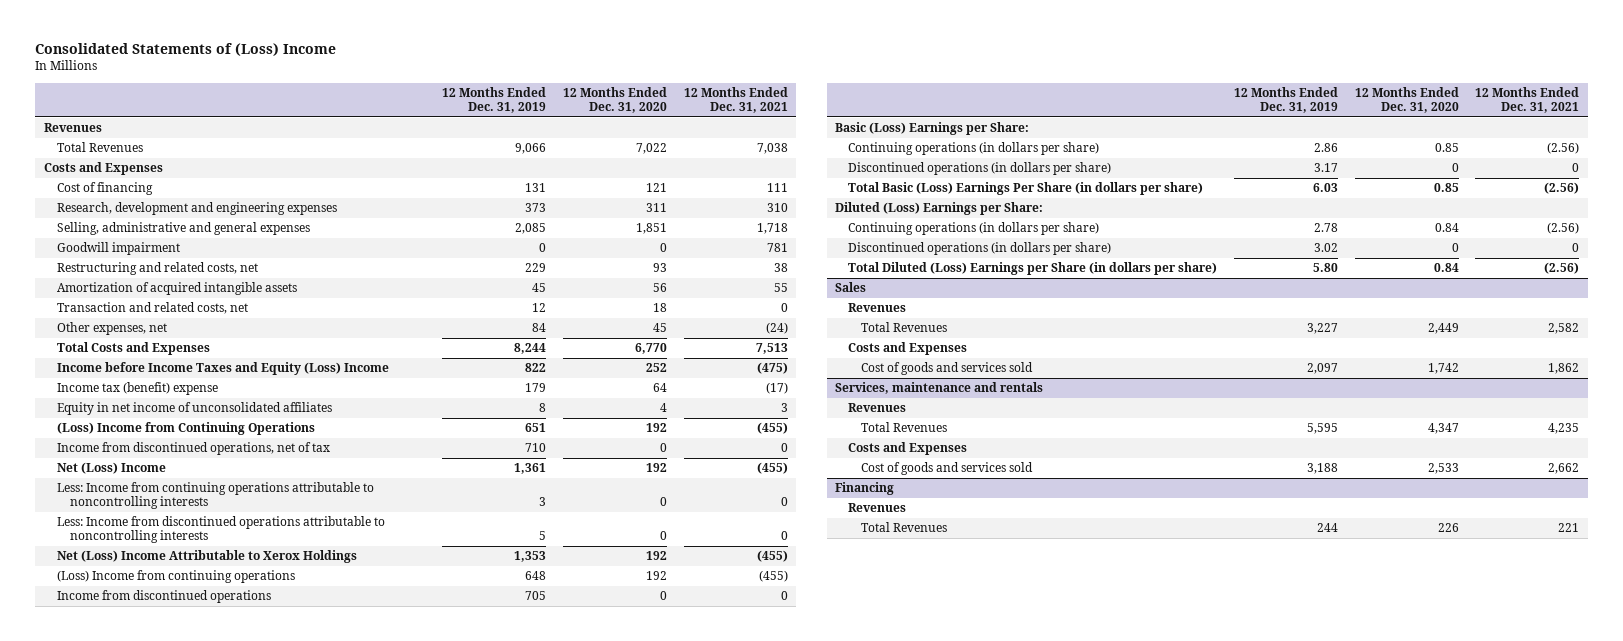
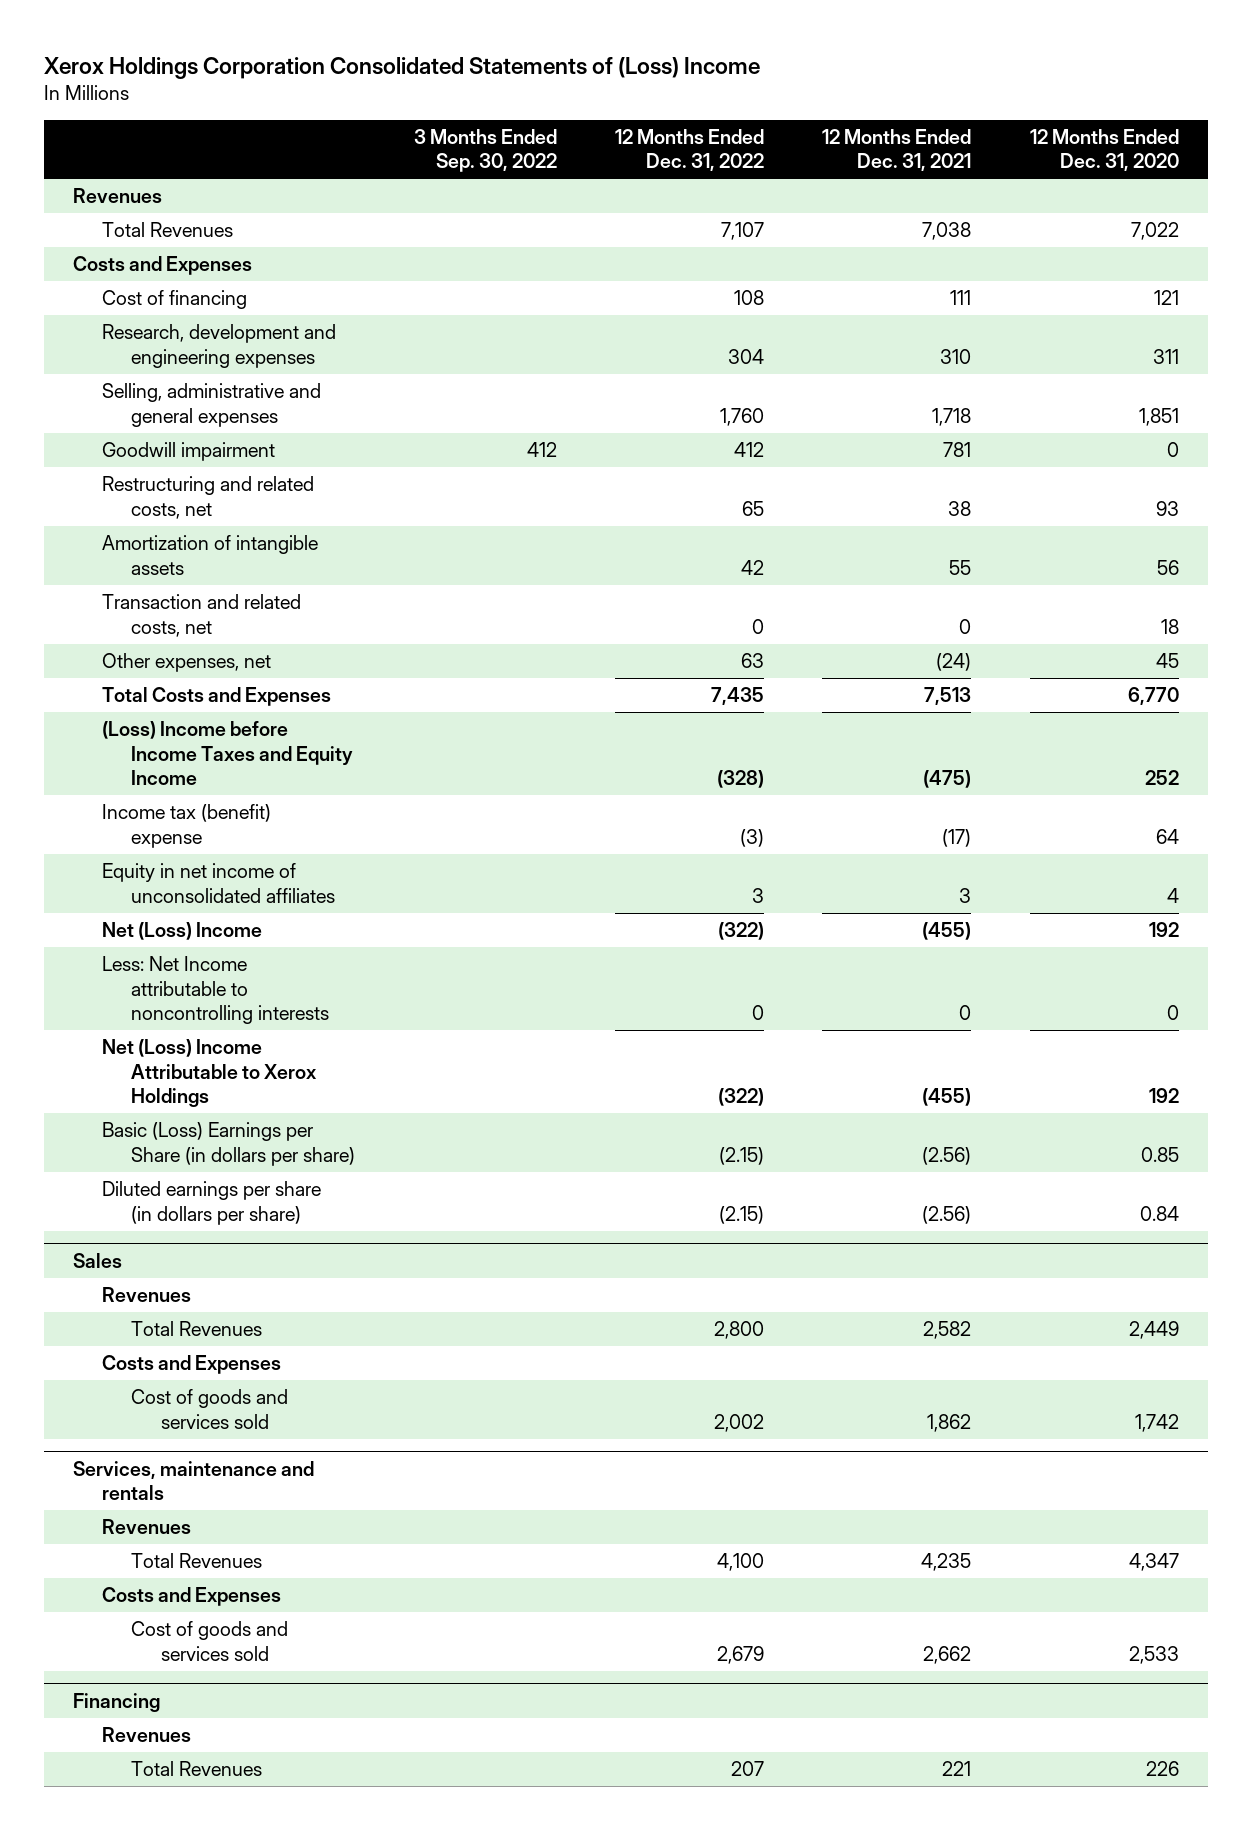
[35,43,337,57] Consolidated Statements of (Loss) Income -> [43,56,760,79] Xerox Holdings Corporation Consolidated Statements of (Loss) Income
[442,86,547,113] 12 Months Ended Dec. 31, 2019 -> none
none -> [413,128,557,173] 3 Months Ended Sep. 30, 2022
none -> [615,128,765,172] 12 Months Ended Dec. 31, 2022
[56,282,297,296] Amortization of acquired intangible assets -> [102,535,319,575] Amortization of intangible assets
[56,362,389,376] Income before Income Taxes and Equity (Loss) Income -> [102,721,354,786] (Loss) Income before Income Taxes and Equity Income
[56,422,315,436] (Loss) Income from Continuing Operations -> none
[56,442,330,456] Income from discontinued operations, net of tax -> none
[56,516,385,544] Less: Income from discontinued operations attributable to noncontrolling interests -> none
[56,482,374,510] Less: Income from continuing operations attributable to noncontrolling interests -> [102,956,330,1025] Less: Net Income attributable to noncontrolling interests
[56,570,295,584] (Loss) Income from continuing operations -> none
[56,590,271,604] Income from discontinued operations -> none
[835,122,1030,136] Basic (Loss) Earnings per Share: -> none
[848,142,1100,156] Continuing operations (in dollars per share) -> none
[848,162,1112,176] Discontinued operations (in dollars per share) -> none
[835,202,1044,216] Diluted (Loss) Earnings per Share: -> none
[848,222,1100,236] Continuing operations (in dollars per share) -> none
[848,242,1112,256] Discontinued operations (in dollars per share) -> none
[848,182,1204,196] Total Basic (Loss) Earnings Per Share (in dollars per share) -> [102,1122,356,1166] Basic (Loss) Earnings per Share (in dollars per share)
[848,262,1218,276] Total Diluted (Loss) Earnings per Share (in dollars per share) -> [102,1181,322,1225] Diluted earnings per share (in dollars per share)

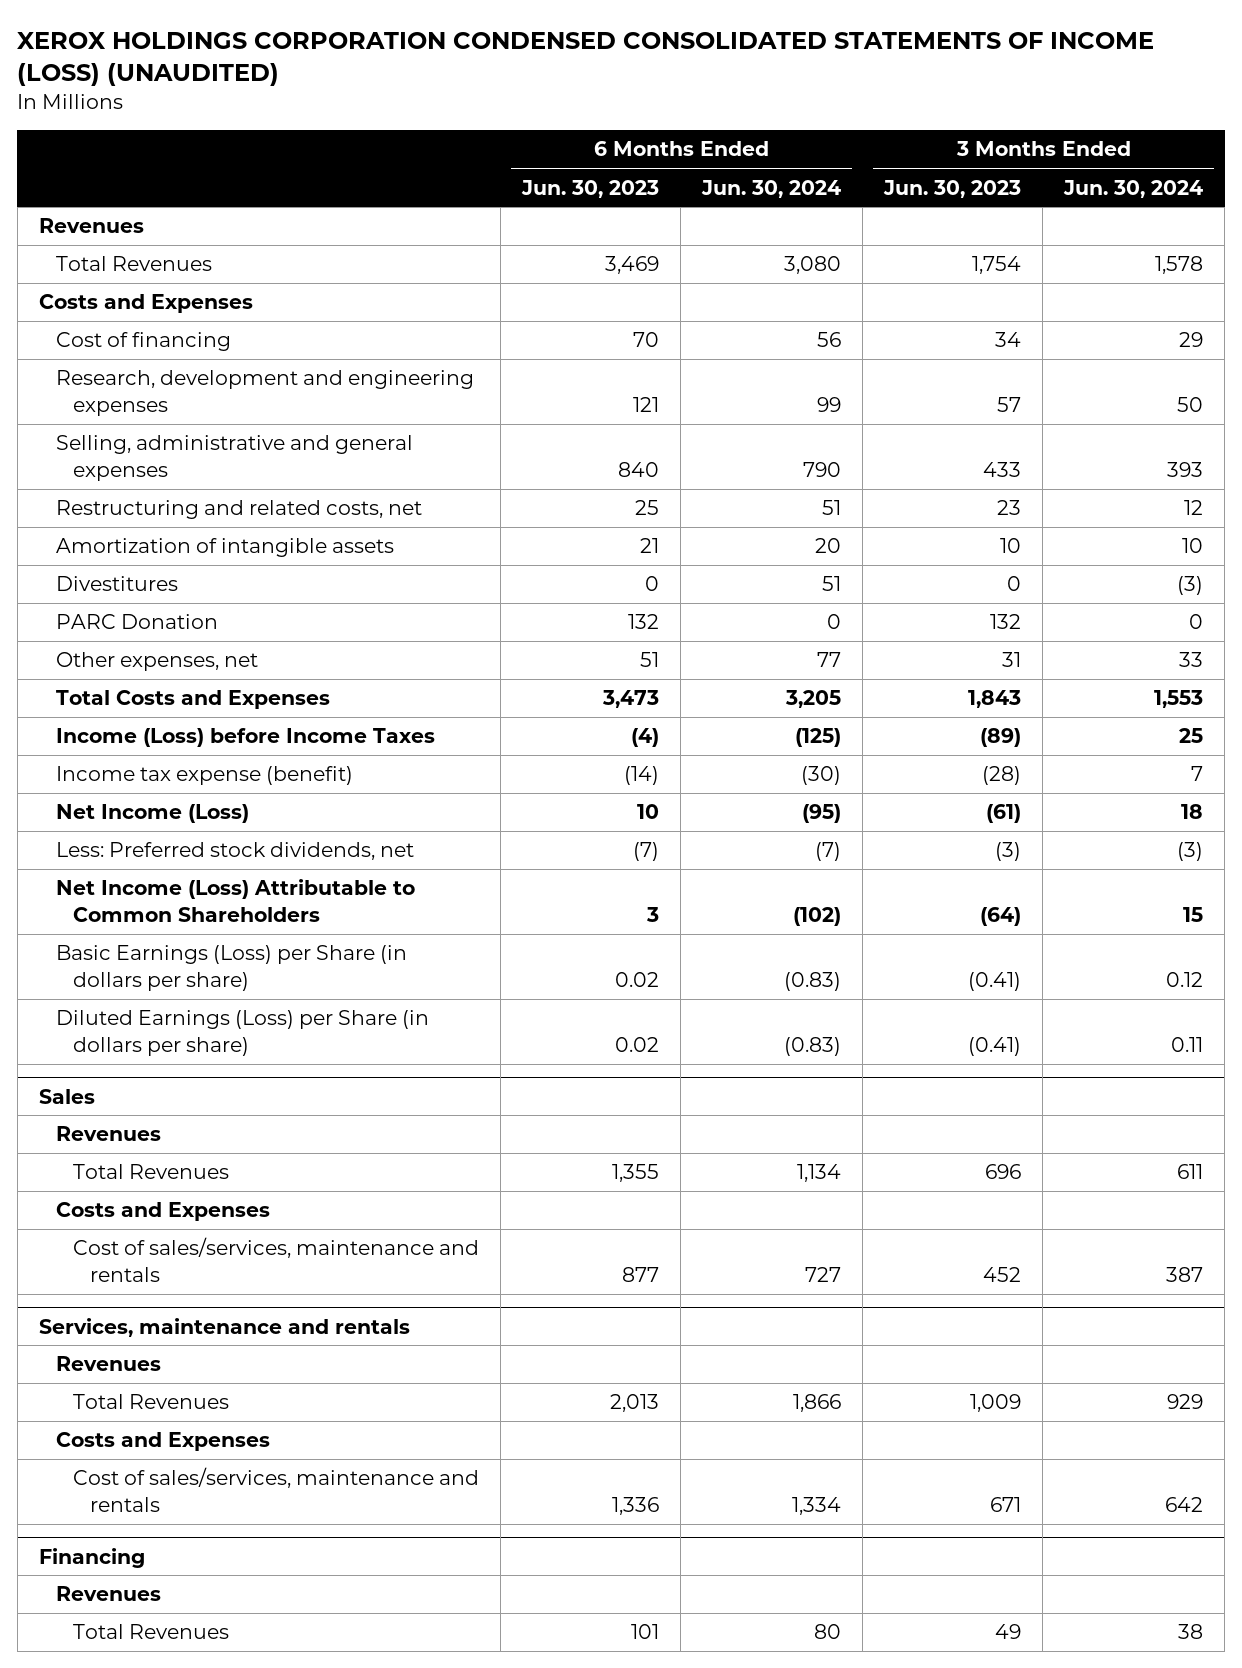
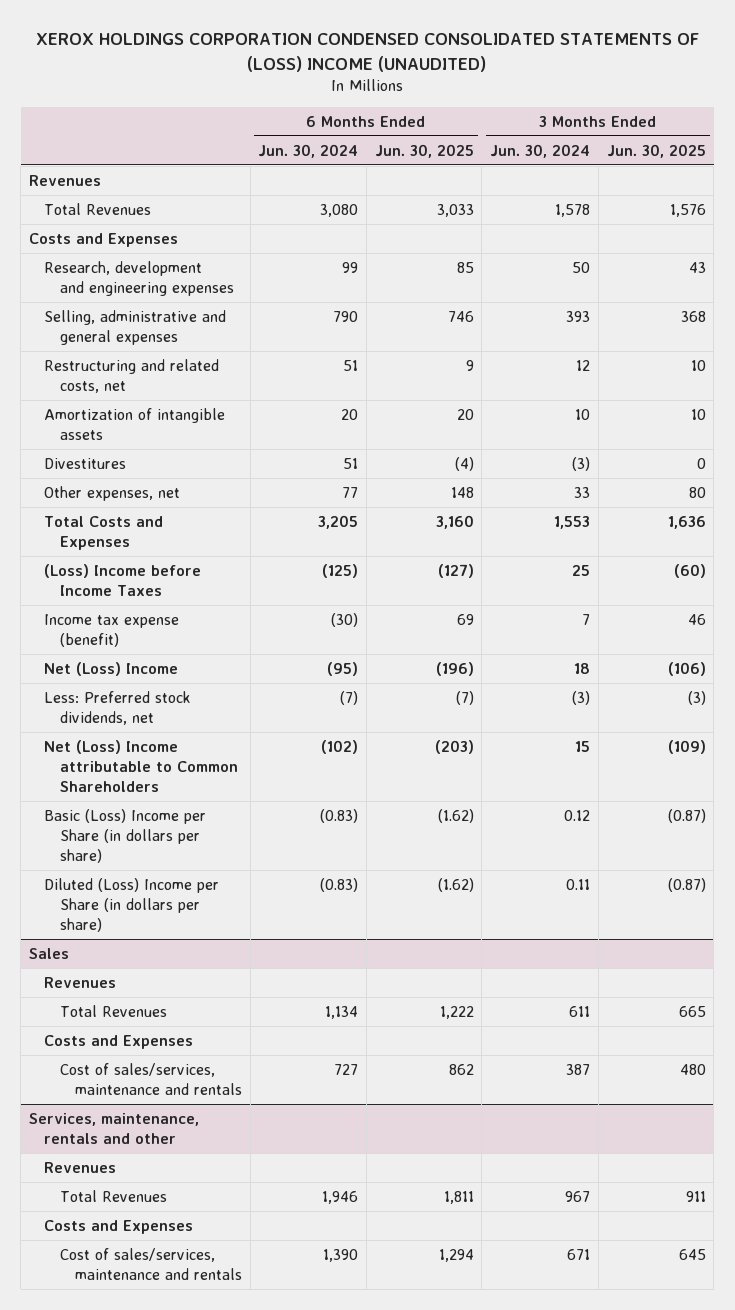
[17,32,1155,87] XEROX HOLDINGS CORPORATION CONDENSED CONSOLIDATED STATEMENTS OF INCOME (LOSS) (UNAUDITED) -> [36,33,700,72] XEROX HOLDINGS CORPORATION CONDENSED CONSOLIDATED STATEMENTS OF (LOSS) INCOME (UNAUDITED)
[520,179,659,198] Jun. 30, 2023 -> none
[883,179,1022,198] Jun. 30, 2023 -> none
none -> [374,143,474,158] Jun. 30, 2025
none -> [606,143,706,158] Jun. 30, 2025
[55,332,231,352] Cost of financing -> none
[55,614,218,630] PARC Donation -> none
[55,728,435,748] Income (Loss) before Income Taxes -> [44,563,202,596] (Loss) Income before Income Taxes
[55,804,249,824] Net Income (Loss) -> [44,661,179,676] Net (Loss) Income
[55,879,415,922] Net Income (Loss) Attributable to Common Shareholders -> [44,739,238,792] Net (Loss) Income attributable to Common Shareholders
[55,945,407,991] Basic Earnings (Loss) per Share (in dollars per share) -> [44,808,207,863] Basic (Loss) Income per Share (in dollars per share)
[55,1010,429,1056] Diluted Earnings (Loss) per Share (in dollars per share) -> [44,877,220,932] Diluted (Loss) Income per Share (in dollars per share)
[38,1317,410,1337] Services, maintenance and rentals -> [29,1112,200,1144] Services, maintenance, rentals and other
[793,1394,842,1413] 1,866 -> [322,1190,359,1204] 1,946
[1167,1394,1204,1410] 929 -> [565,1190,591,1202] 967
[38,1547,145,1568] Financing -> none
[55,1586,161,1602] Revenues -> none
[72,1624,229,1640] Total Revenues -> none
[792,1496,842,1515] 1,334 -> [323,1248,359,1262] 1,390
[1165,1496,1204,1512] 642 -> [567,1248,591,1260] 671

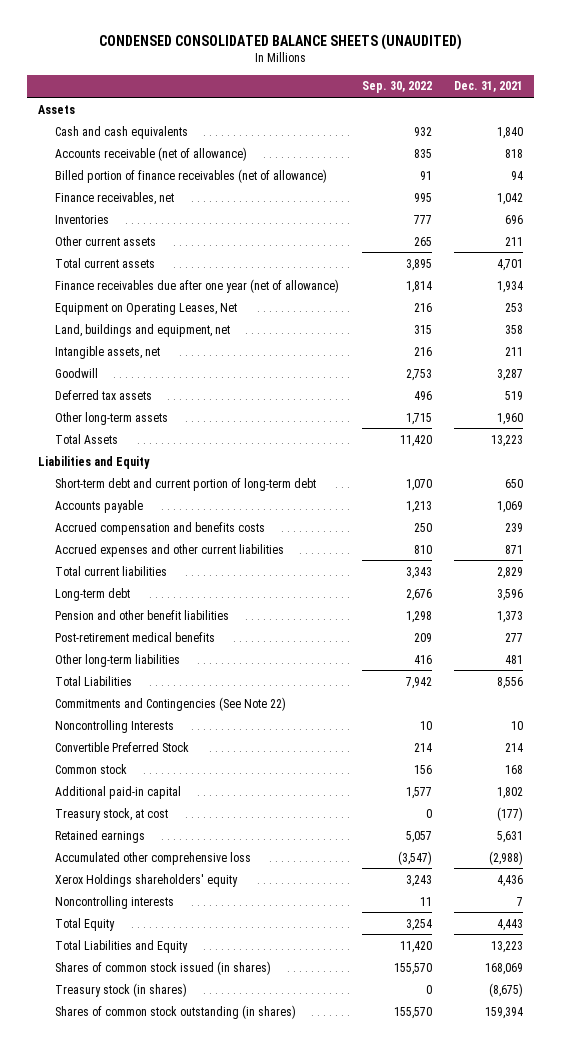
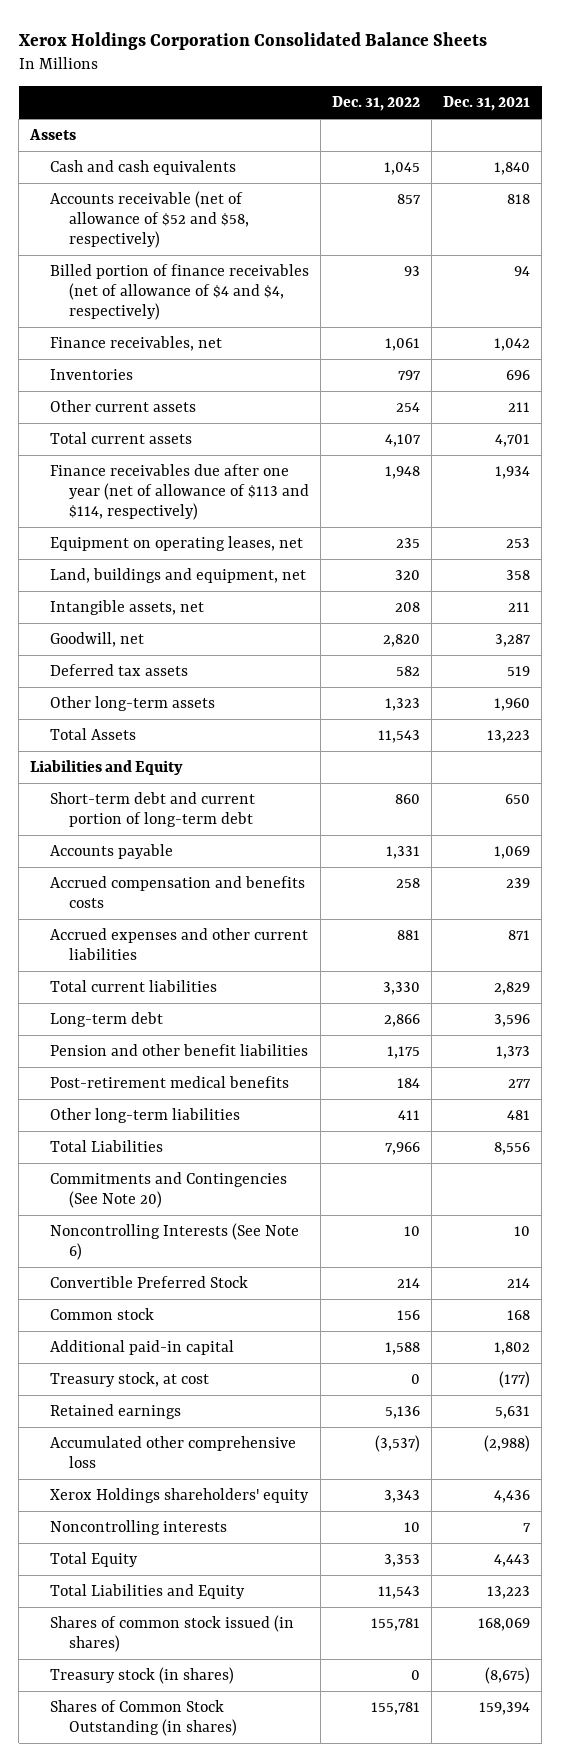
[98,34,462,51] CONDENSED CONSOLIDATED BALANCE SHEETS (UNAUDITED) -> [17,31,487,50] Xerox Holdings Corporation Consolidated Balance Sheets
[361,81,432,94] Sep. 30, 2022 -> none
none -> [332,96,421,112] Dec. 31, 2022
[55,146,248,161] Accounts receivable (net of allowance) -> [49,190,249,248] Accounts receivable (net of allowance of $52 and $58, respectively)
[55,168,328,183] Billed portion of finance receivables (net of allowance) -> [49,263,309,320] Billed portion of finance receivables (net of allowance of $4 and $4, respectively)
[55,278,340,293] Finance receivables due after one year (net of allowance) -> [49,463,309,520] Finance receivables due after one year (net of allowance of $113 and $114, respectively)
[55,302,238,315] Equipment on Operating Leases, Net -> [49,535,303,551] Equipment on operating leases, net
[55,367,99,378] Goodwill -> [49,631,144,647] Goodwill, net
[55,696,287,711] Commitments and Contingencies (See Note 22) -> [49,1171,287,1208] Commitments and Contingencies (See Note 20)
[55,719,175,733] Noncontrolling Interests -> [49,1222,299,1260] Noncontrolling Interests (See Note 6)
[55,1004,297,1019] Shares of common stock outstanding (in shares) -> [49,1699,237,1736] Shares of Common Stock Outstanding (in shares)

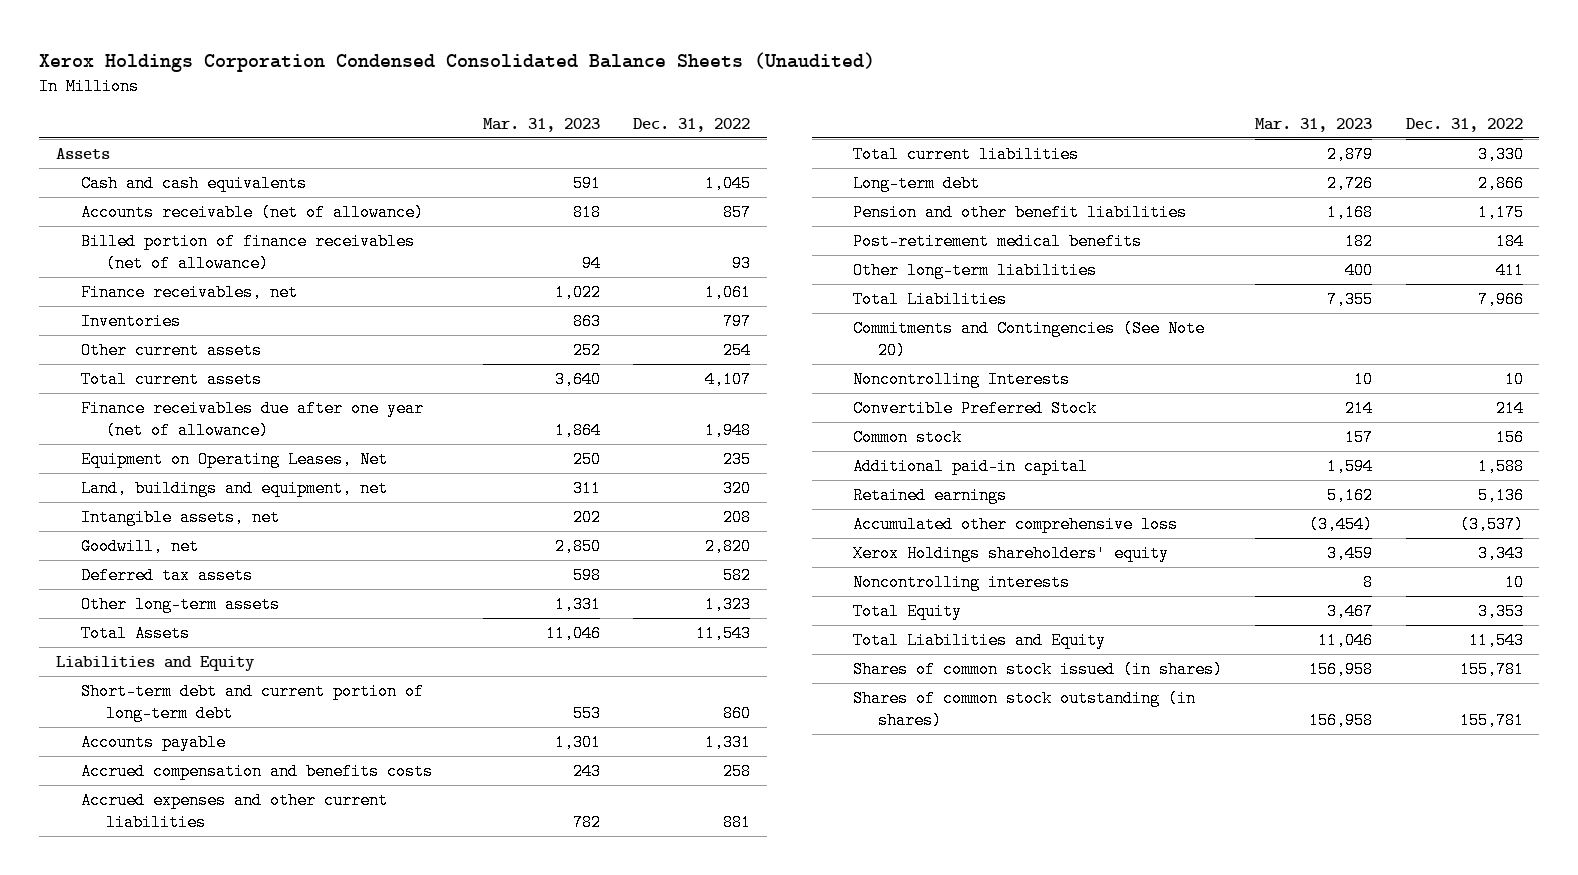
[17,31,487,50] Xerox Holdings Corporation Consolidated Balance Sheets -> [39,52,876,73] Xerox Holdings Corporation Condensed Consolidated Balance Sheets (Unaudited)
[443,96,531,112] Dec. 31, 2021 -> none
none -> [482,118,600,133] Mar. 31, 2023
[49,190,249,248] Accounts receivable (net of allowance of $52 and $58, respectively) -> [80,203,424,221] Accounts receivable (net of allowance)
[49,263,309,320] Billed portion of finance receivables (net of allowance of $4 and $4, respectively) -> [80,232,415,273] Billed portion of finance receivables (net of allowance)
[49,463,309,520] Finance receivables due after one year (net of allowance of $113 and $114, respectively) -> [80,399,424,440] Finance receivables due after one year (net of allowance)
[49,535,303,551] Equipment on operating leases, net -> [80,450,388,468] Equipment on Operating Leases, Net
[49,1222,299,1260] Noncontrolling Interests (See Note 6) -> [853,370,1071,388] Noncontrolling Interests
[49,1371,209,1387] Treasury stock, at cost -> none
[49,1666,234,1684] Treasury stock (in shares) -> none
[49,1699,237,1736] Shares of Common Stock Outstanding (in shares) -> [853,689,1197,730] Shares of common stock outstanding (in shares)

